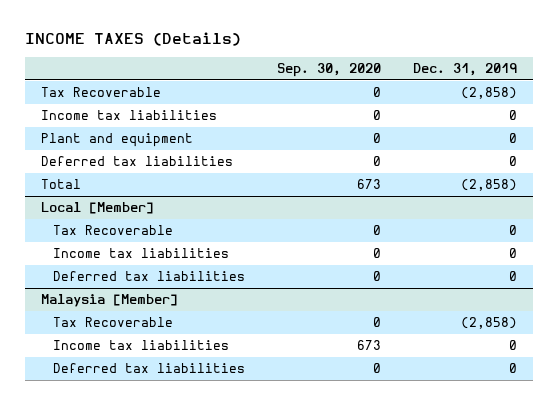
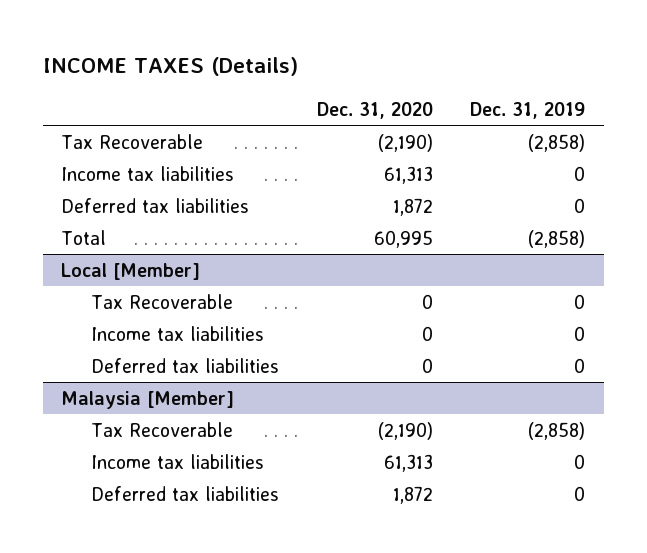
[277,63,382,78] Sep. 30, 2020 -> none
none -> [316,101,433,119] Dec. 31, 2020
[41,133,194,148] Plant and equipment -> none

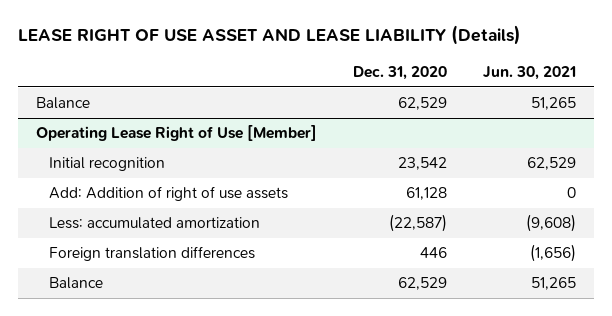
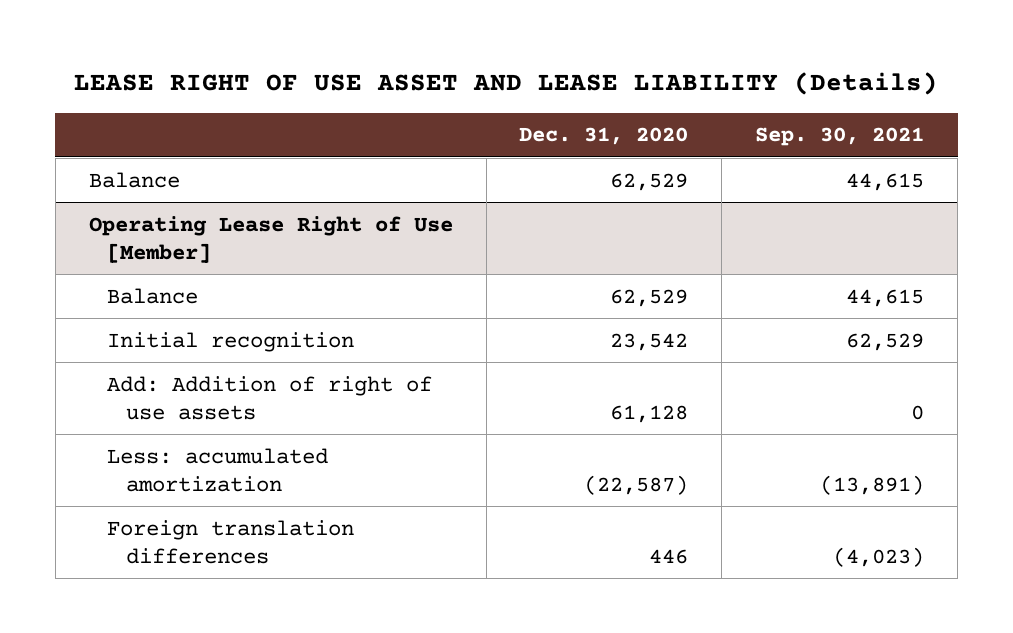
[482,65,576,80] Jun. 30, 2021 -> none
none -> [755,127,925,147] Sep. 30, 2021
[49,277,104,290] Balance -> [107,287,199,304] Balance

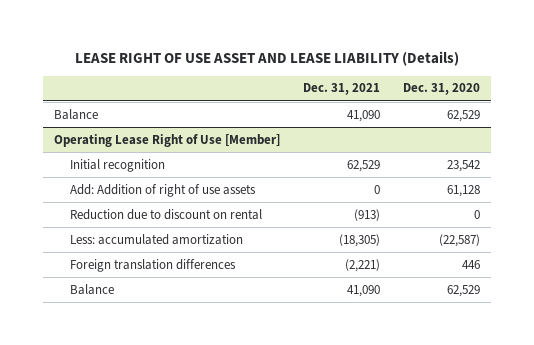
[755,127,925,147] Sep. 30, 2021 -> none
none -> [302,83,380,96] Dec. 31, 2021
none -> [70,208,263,220] Reduction due to discount on rental
[107,287,199,304] Balance -> [70,283,115,295] Balance

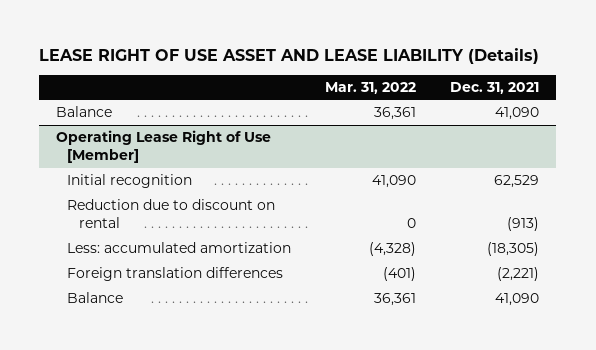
[402,83,480,96] Dec. 31, 2020 -> none
none -> [325,81,417,94] Mar. 31, 2022
[70,183,257,197] Add: Addition of right of use assets -> none

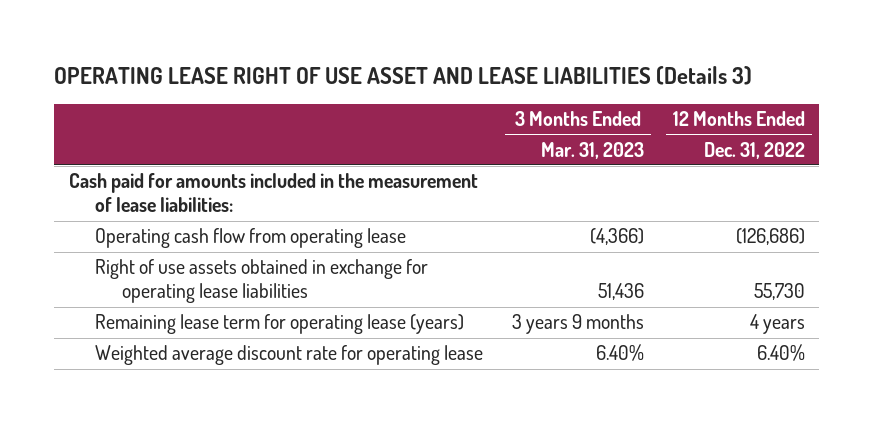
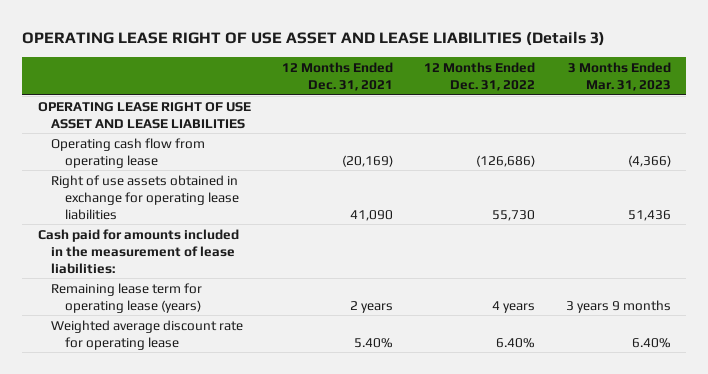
none -> [281,61,393,91] 12 Months Ended Dec. 31, 2021
none -> [37,101,251,129] OPERATING LEASE RIGHT OF USE ASSET AND LEASE LIABILITIES
[68,173,478,213] Cash paid for amounts included in the measurement of lease liabilities: -> [37,228,239,274] Cash paid for amounts included in the measurement of lease liabilities:

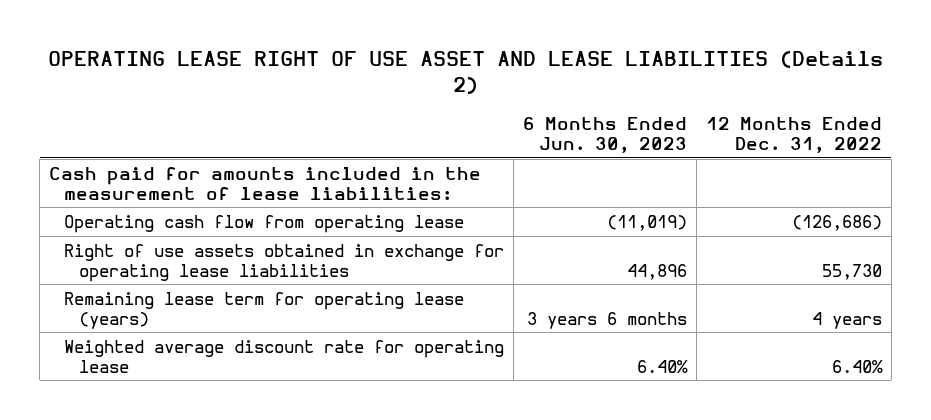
[22,31,606,47] OPERATING LEASE RIGHT OF USE ASSET AND LEASE LIABILITIES (Details 3) -> [47,51,883,95] OPERATING LEASE RIGHT OF USE ASSET AND LEASE LIABILITIES (Details 2)
[281,61,393,91] 12 Months Ended Dec. 31, 2021 -> none
[567,61,671,91] 3 Months Ended Mar. 31, 2023 -> none
none -> [522,116,687,153] 6 Months Ended Jun. 30, 2023
[37,101,251,129] OPERATING LEASE RIGHT OF USE ASSET AND LEASE LIABILITIES -> none
[37,228,239,274] Cash paid for amounts included in the measurement of lease liabilities: -> [49,166,482,200] Cash paid for amounts included in the measurement of lease liabilities:

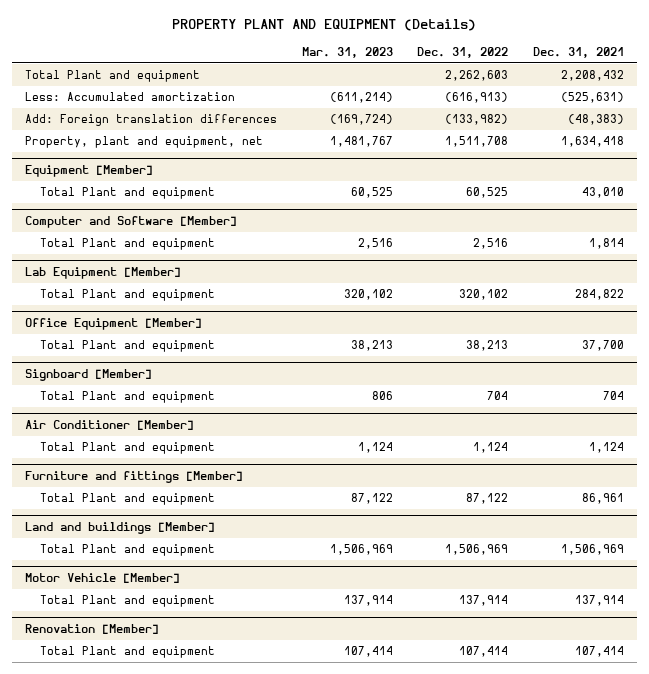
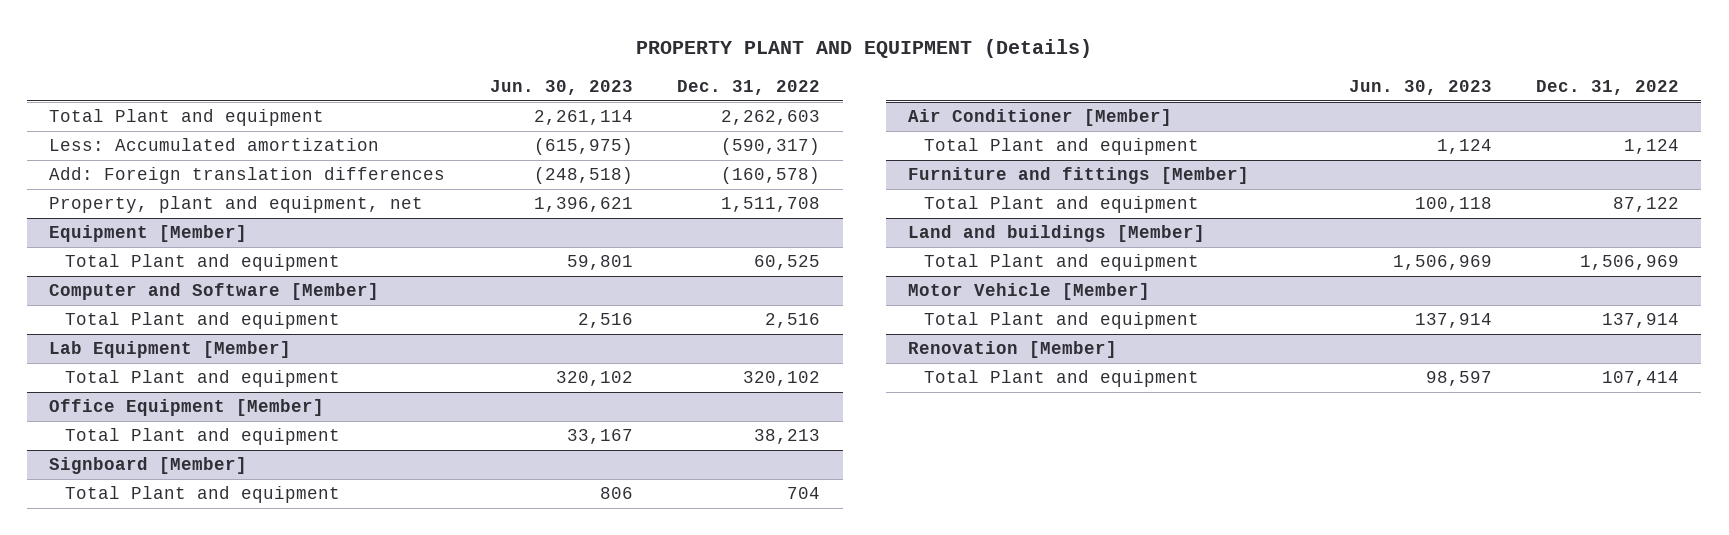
[301,46,393,58] Mar. 31, 2023 -> none
[533,46,625,58] Dec. 31, 2021 -> none
none -> [489,79,633,95] Jun. 30, 2023
[445,92,509,104] (616,913) -> [721,138,821,156] (590,317)
[445,114,509,126] (133,982) -> [721,167,821,185] (160,578)

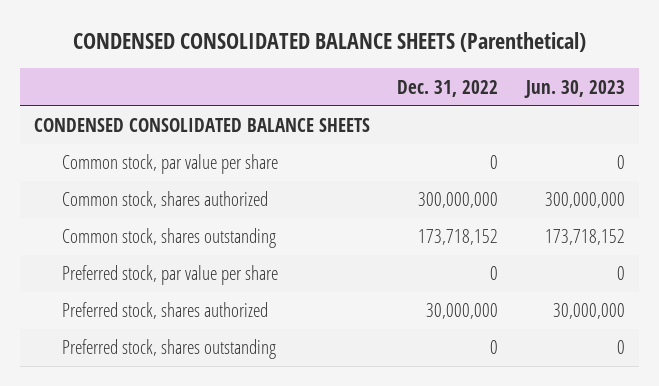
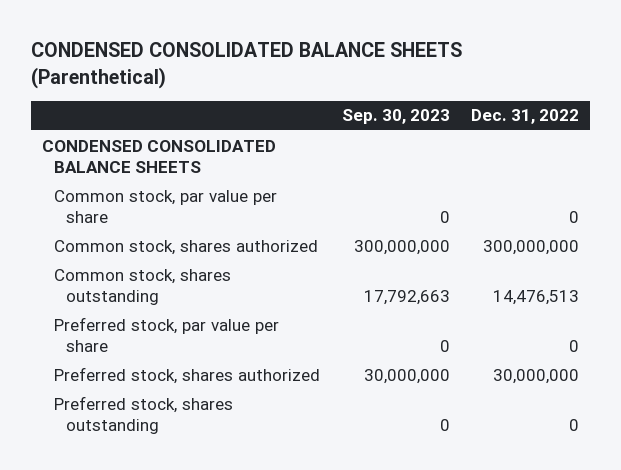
[523,79,625,98] Jun. 30, 2023 -> none
none -> [341,109,450,125] Sep. 30, 2023
[418,229,499,246] 173,718,152 -> [493,289,580,305] 14,476,513

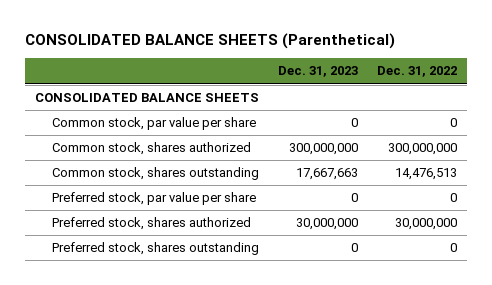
[30,42,462,89] CONDENSED CONSOLIDATED BALANCE SHEETS (Parenthetical) -> [25,33,396,50] CONSOLIDATED BALANCE SHEETS (Parenthetical)
[341,109,450,125] Sep. 30, 2023 -> none
none -> [278,66,359,78] Dec. 31, 2023
[41,139,276,173] CONDENSED CONSOLIDATED BALANCE SHEETS -> [34,93,259,103] CONSOLIDATED BALANCE SHEETS

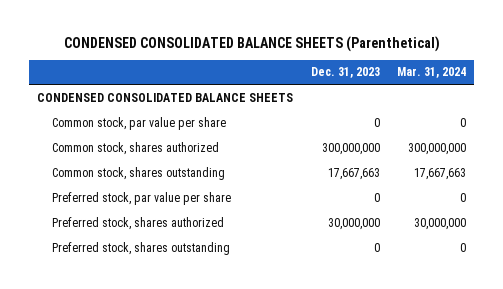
[25,33,396,50] CONSOLIDATED BALANCE SHEETS (Parenthetical) -> [63,35,440,52] CONDENSED CONSOLIDATED BALANCE SHEETS (Parenthetical)
[377,66,458,78] Dec. 31, 2022 -> none
none -> [396,67,466,79] Mar. 31, 2024
[34,93,259,103] CONSOLIDATED BALANCE SHEETS -> [37,92,294,102] CONDENSED CONSOLIDATED BALANCE SHEETS

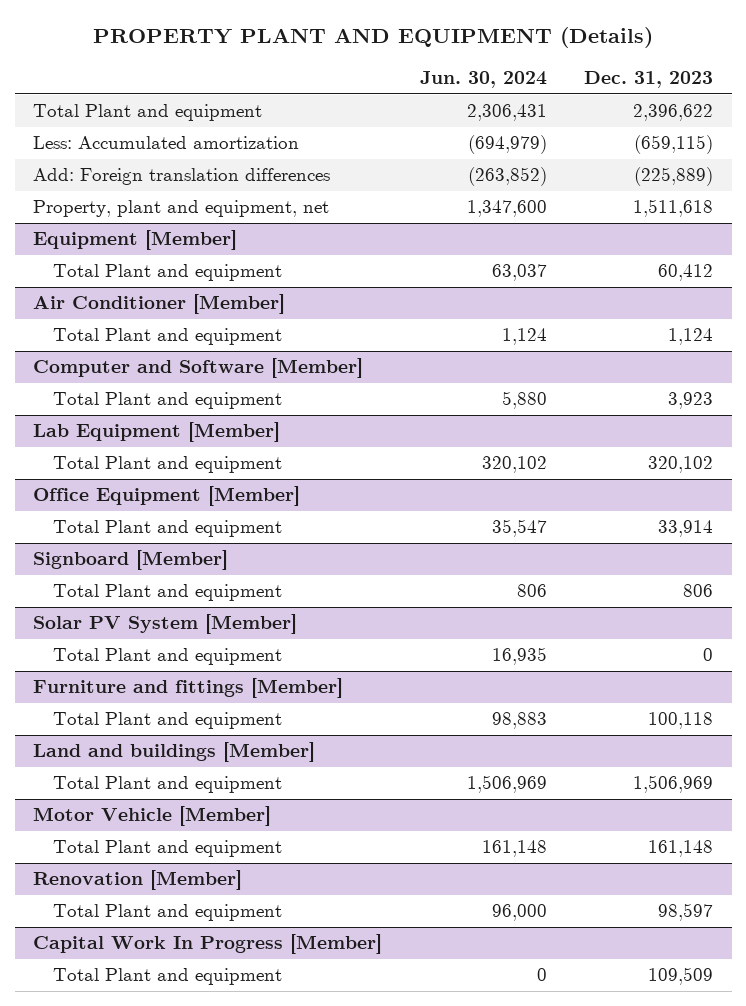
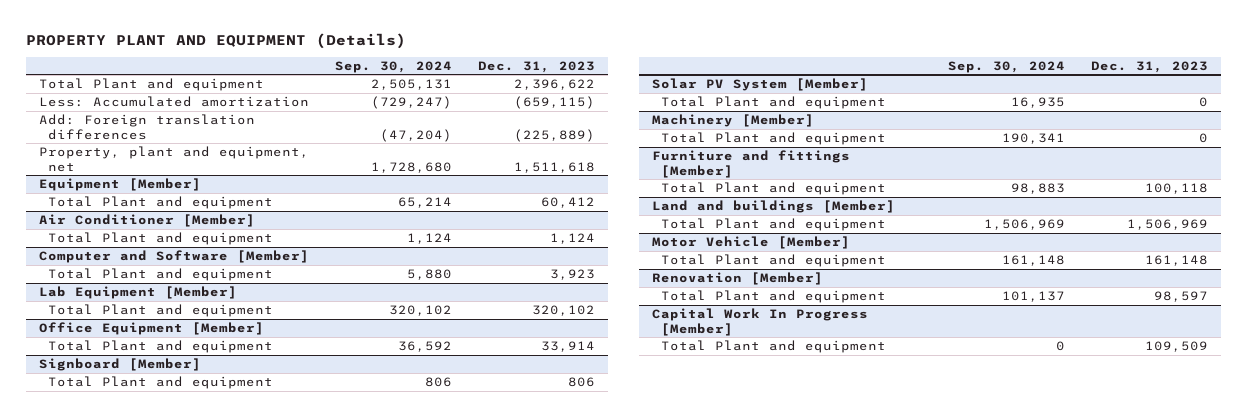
[419,71,547,89] Jun. 30, 2024 -> none
none -> [335,60,453,73] Sep. 30, 2024
none -> [651,114,814,128] Machinery [Member]
none -> [660,132,886,146] Total Plant and equipment

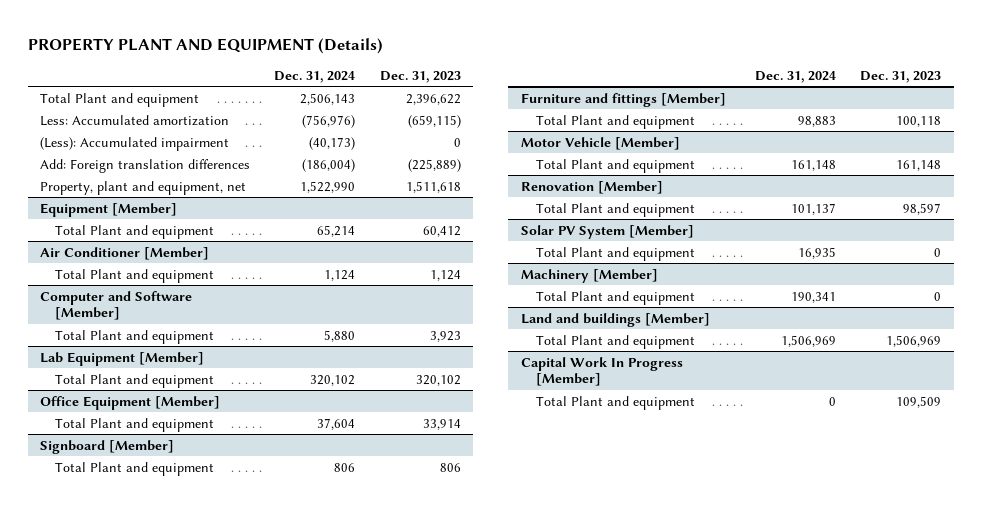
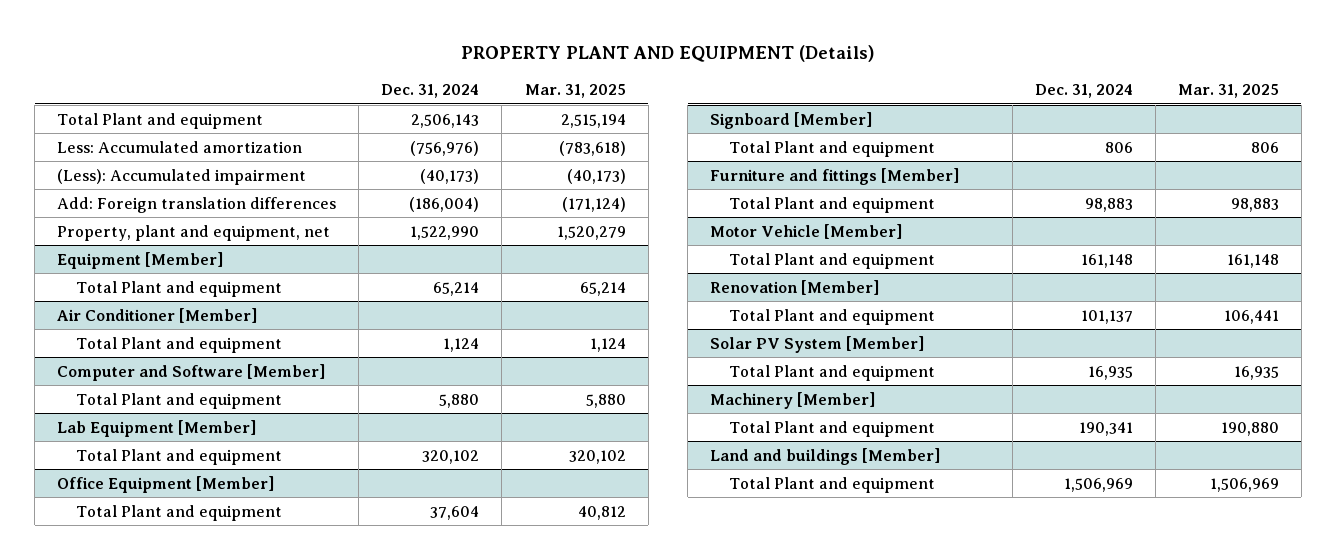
[379,70,461,83] Dec. 31, 2023 -> none
none -> [524,83,626,98] Mar. 31, 2025
[520,356,683,387] Capital Work In Progress [Member] -> none
[535,395,695,410] Total Plant and equipment -> none

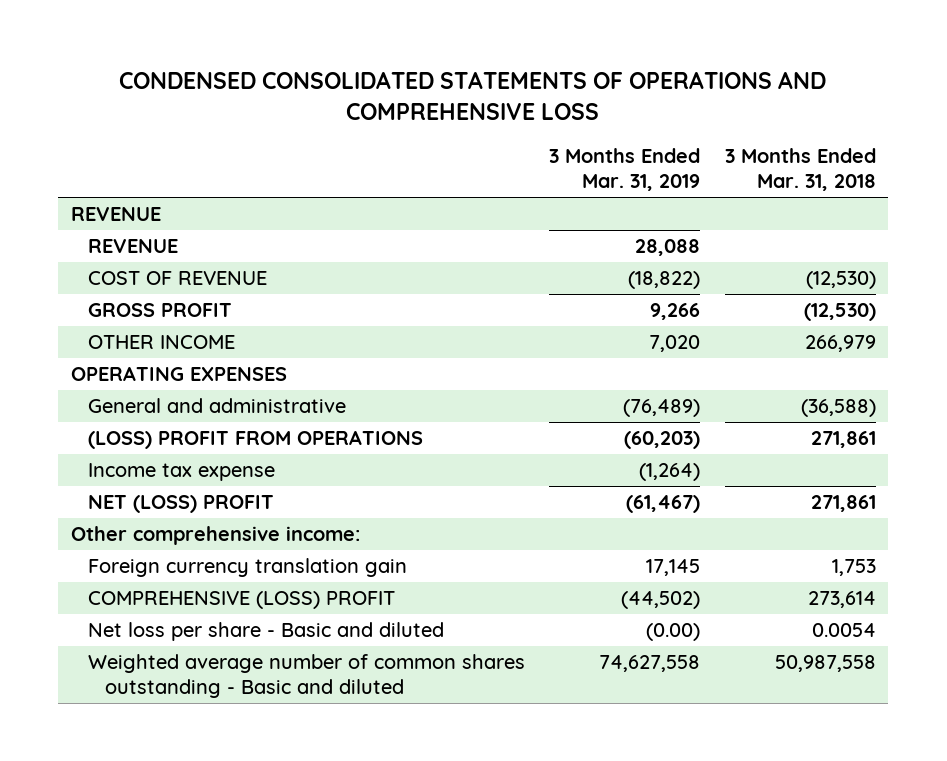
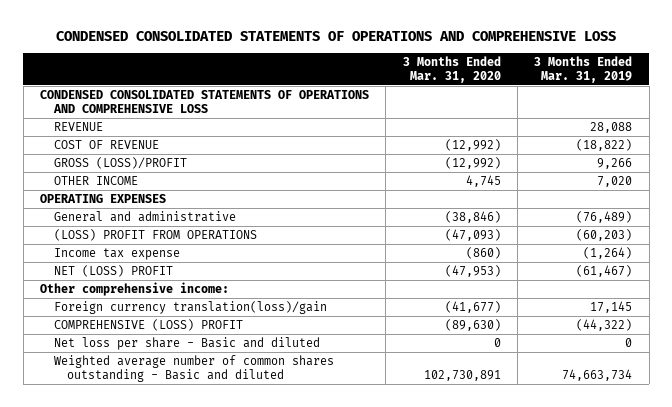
[725,148,877,192] 3 Months Ended Mar. 31, 2018 -> none
none -> [402,55,501,83] 3 Months Ended Mar. 31, 2020
[70,207,161,222] REVENUE -> none
none -> [39,90,369,114] CONDENSED CONSOLIDATED STATEMENTS OF OPERATIONS AND COMPREHENSIVE LOSS
[87,303,232,318] GROSS PROFIT -> [53,157,187,170] GROSS (LOSS)/PROFIT
[87,558,407,578] Foreign currency translation gain -> [53,301,327,315] Foreign currency translation(loss)/gain
[621,591,701,610] (44,502) -> [576,319,633,332] (44,322)
[646,623,701,642] (0.00) -> [625,338,633,348] 0
[599,655,701,673] 74,627,558 -> [562,369,633,382] 74,663,734

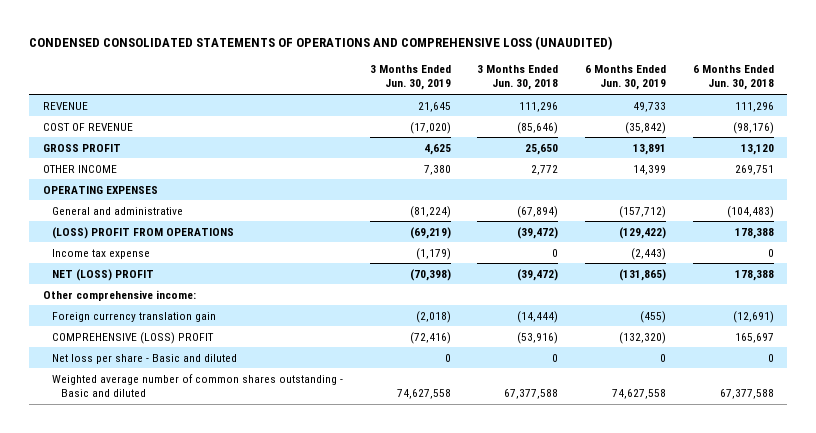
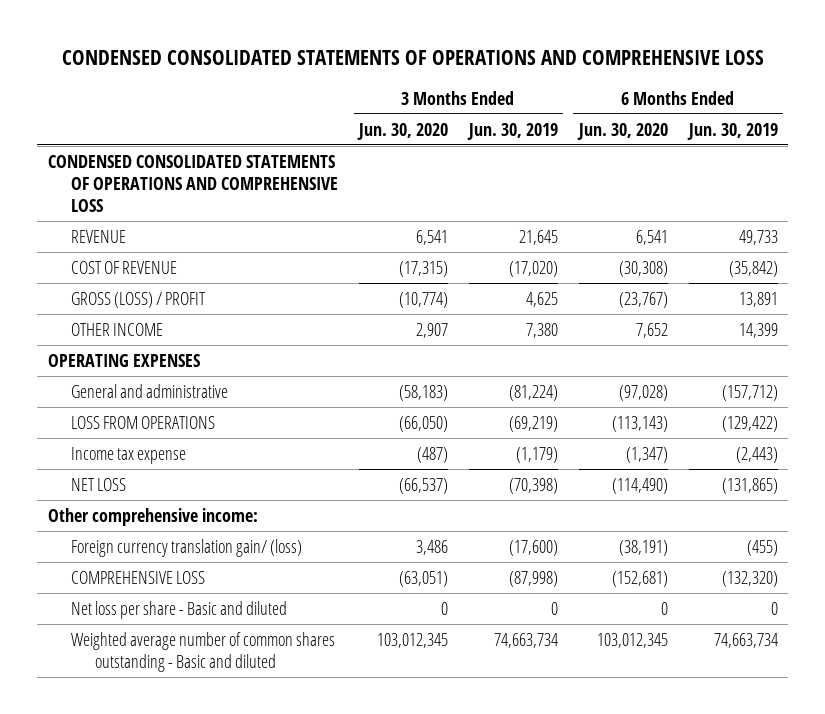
[29,36,613,51] CONDENSED CONSOLIDATED STATEMENTS OF OPERATIONS AND COMPREHENSIVE LOSS (UNAUDITED) -> [61,50,764,66] CONDENSED CONSOLIDATED STATEMENTS OF OPERATIONS AND COMPREHENSIVE LOSS
[477,65,559,91] 3 Months Ended Jun. 30, 2018 -> none
[692,65,774,91] 6 Months Ended Jun. 30, 2018 -> none
none -> [356,122,448,140] Jun. 30, 2020
none -> [576,122,668,140] Jun. 30, 2020
none -> [47,154,339,212] CONDENSED CONSOLIDATED STATEMENTS OF OPERATIONS AND COMPREHENSIVE LOSS
[42,143,121,152] GROSS PROFIT -> [71,291,207,308] GROSS (LOSS) / PROFIT
[51,226,234,239] (LOSS) PROFIT FROM OPERATIONS -> [71,415,216,429] LOSS FROM OPERATIONS
[51,268,154,281] NET (LOSS) PROFIT -> [71,477,127,491] NET LOSS
[51,311,216,322] Foreign currency translation gain -> [71,538,303,557] Foreign currency translation gain/ (loss)
[415,310,451,323] (2,018) -> [508,539,558,556] (17,600)
[51,331,214,344] COMPREHENSIVE (LOSS) PROFIT -> [71,570,206,584] COMPREHENSIVE LOSS
[409,331,451,344] (72,416) -> [508,570,558,587] (87,998)
[396,388,451,399] 74,627,558 -> [493,632,558,648] 74,663,734
[612,388,667,399] 74,627,558 -> [713,632,778,648] 74,663,734

